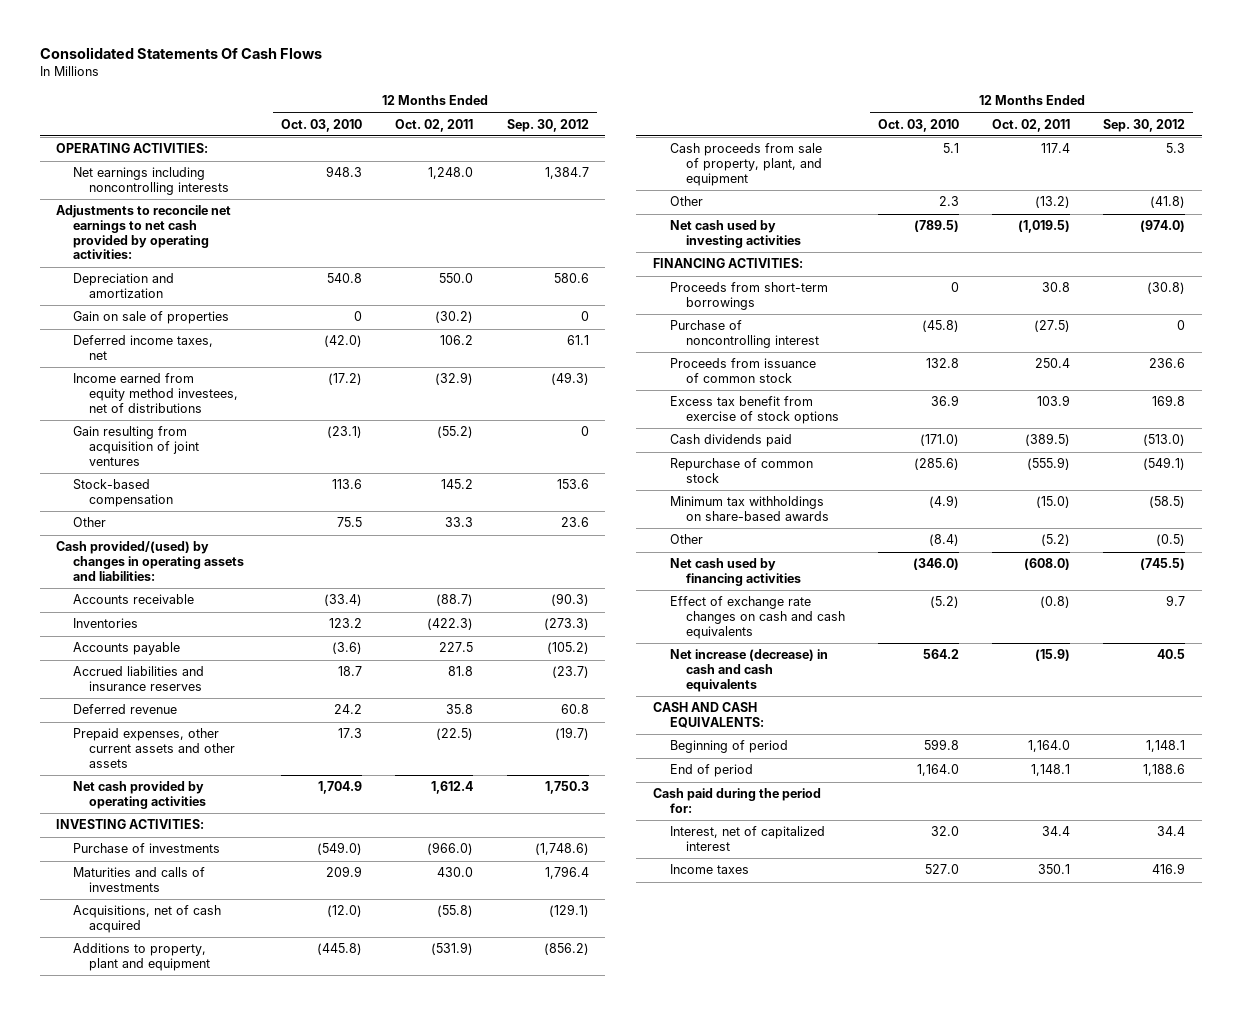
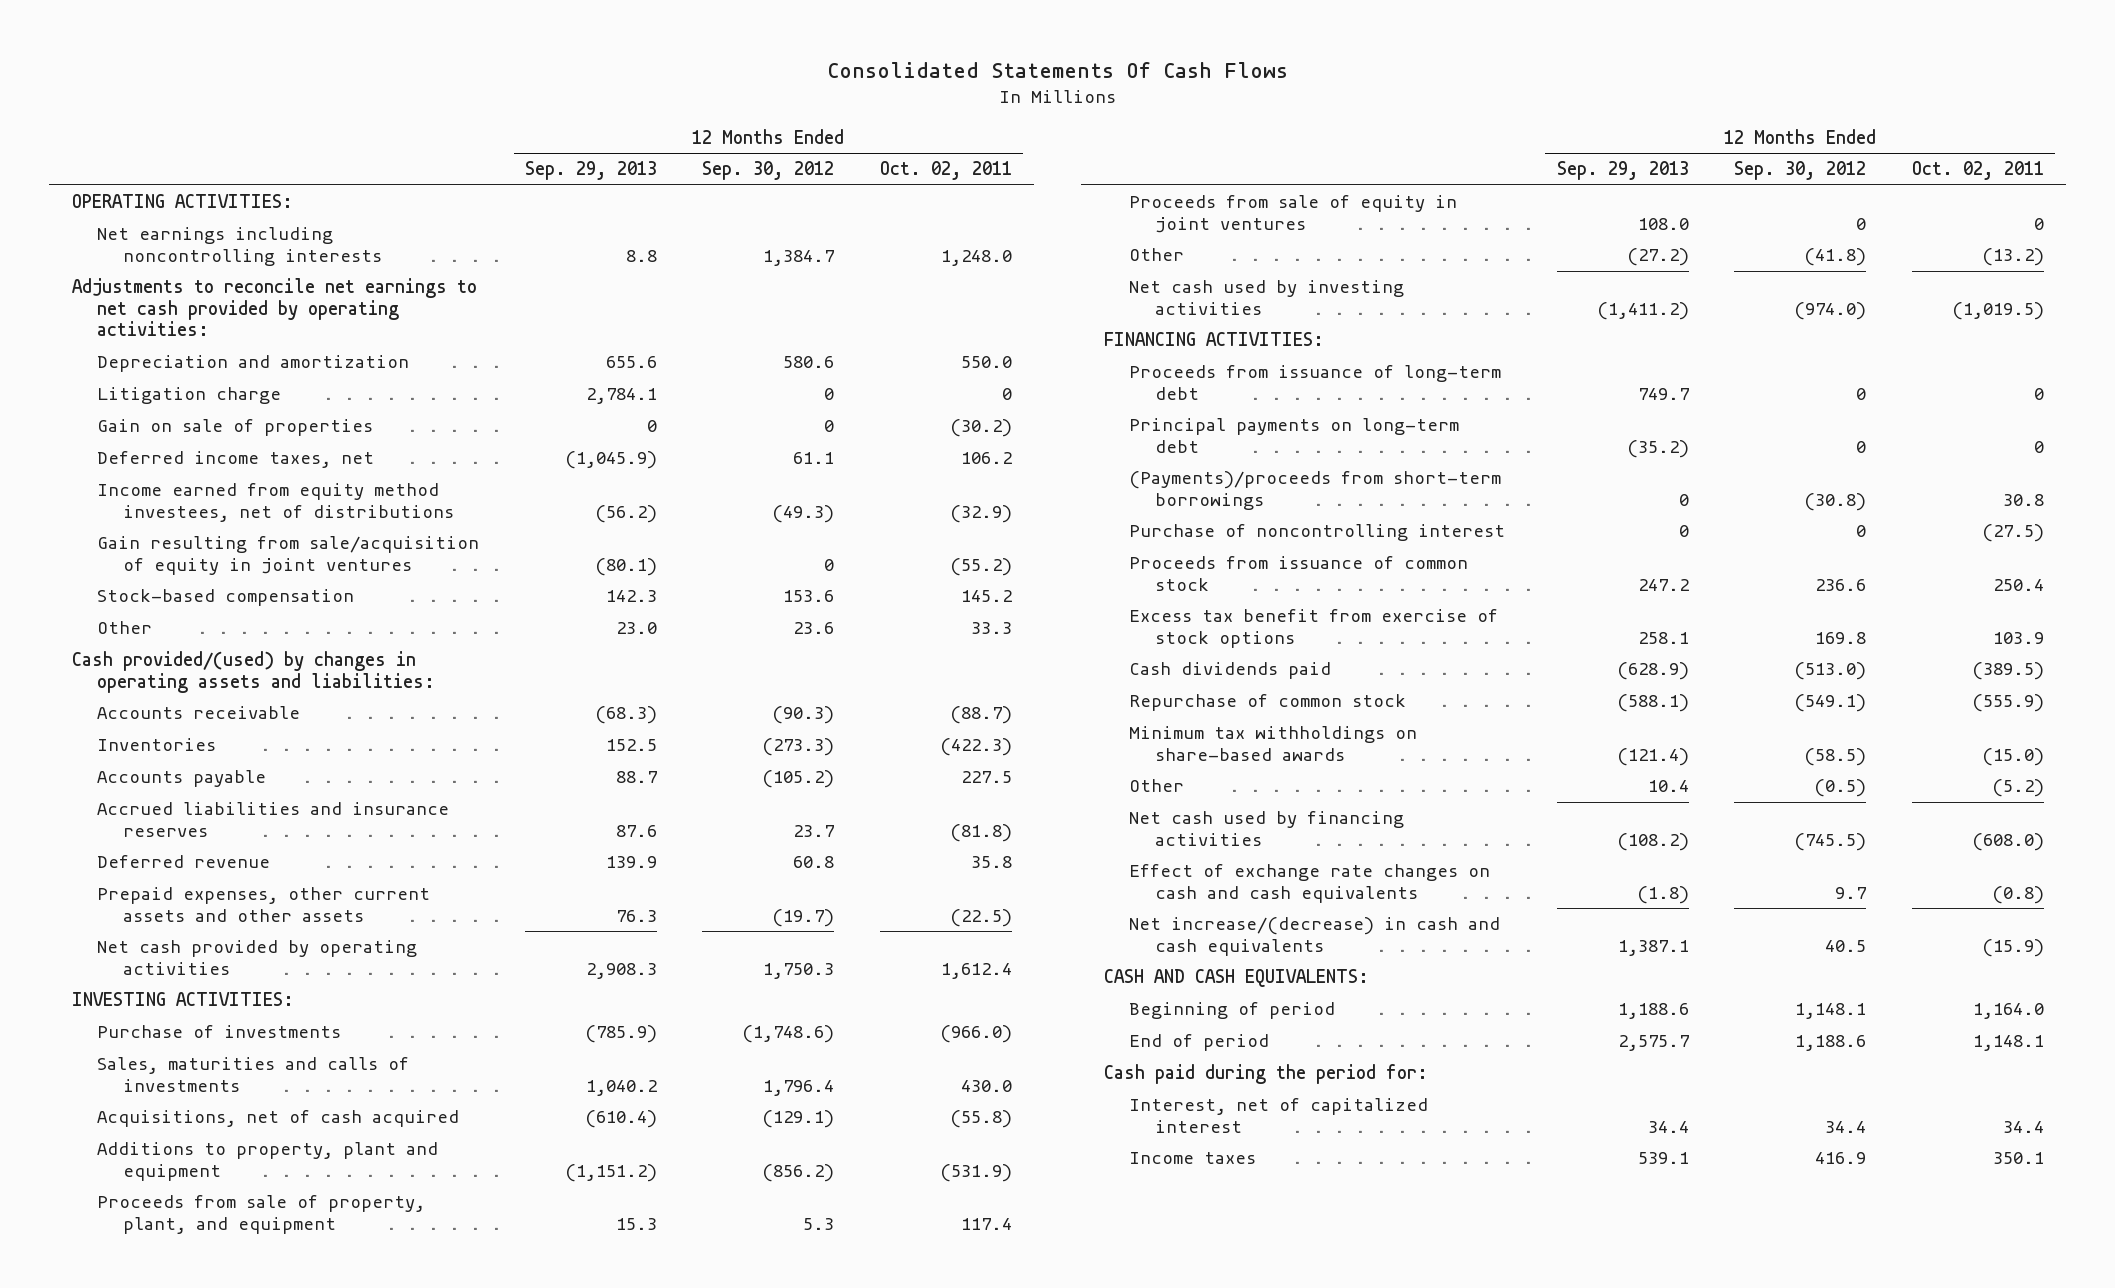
[281,118,363,132] Oct. 03, 2010 -> none
none -> [524,161,657,181] Sep. 29, 2013
none -> [97,387,282,405] Litigation charge
[72,426,200,466] Gain resulting from acquisition of joint ventures -> [97,536,480,575] Gain resulting from sale/acquisition of equity in joint ventures
[448,666,474,677] 81.8 -> [949,823,1012,842] (81.8)
[551,666,589,679] (23.7) -> [793,824,835,837] 23.7
[72,867,205,893] Maturities and calls of investments -> [97,1057,410,1092] Sales, maturities and calls of investments
[669,143,823,186] Cash proceeds from sale of property, plant, and equipment -> [97,1195,426,1234] Proceeds from sale of property, plant, and equipment
none -> [1129,195,1458,233] Proceeds from sale of equity in joint ventures
none -> [1129,365,1502,400] Proceeds from issuance of long-term debt
none -> [1129,418,1460,453] Principal payments on long-term debt
[669,282,828,311] Proceeds from short-term borrowings -> [1129,471,1502,510] (Payments)/proceeds from short-term borrowings
[669,649,828,692] Net increase (decrease) in cash and cash equivalents -> [1129,917,1501,956] Net increase/(decrease) in cash and cash equivalents

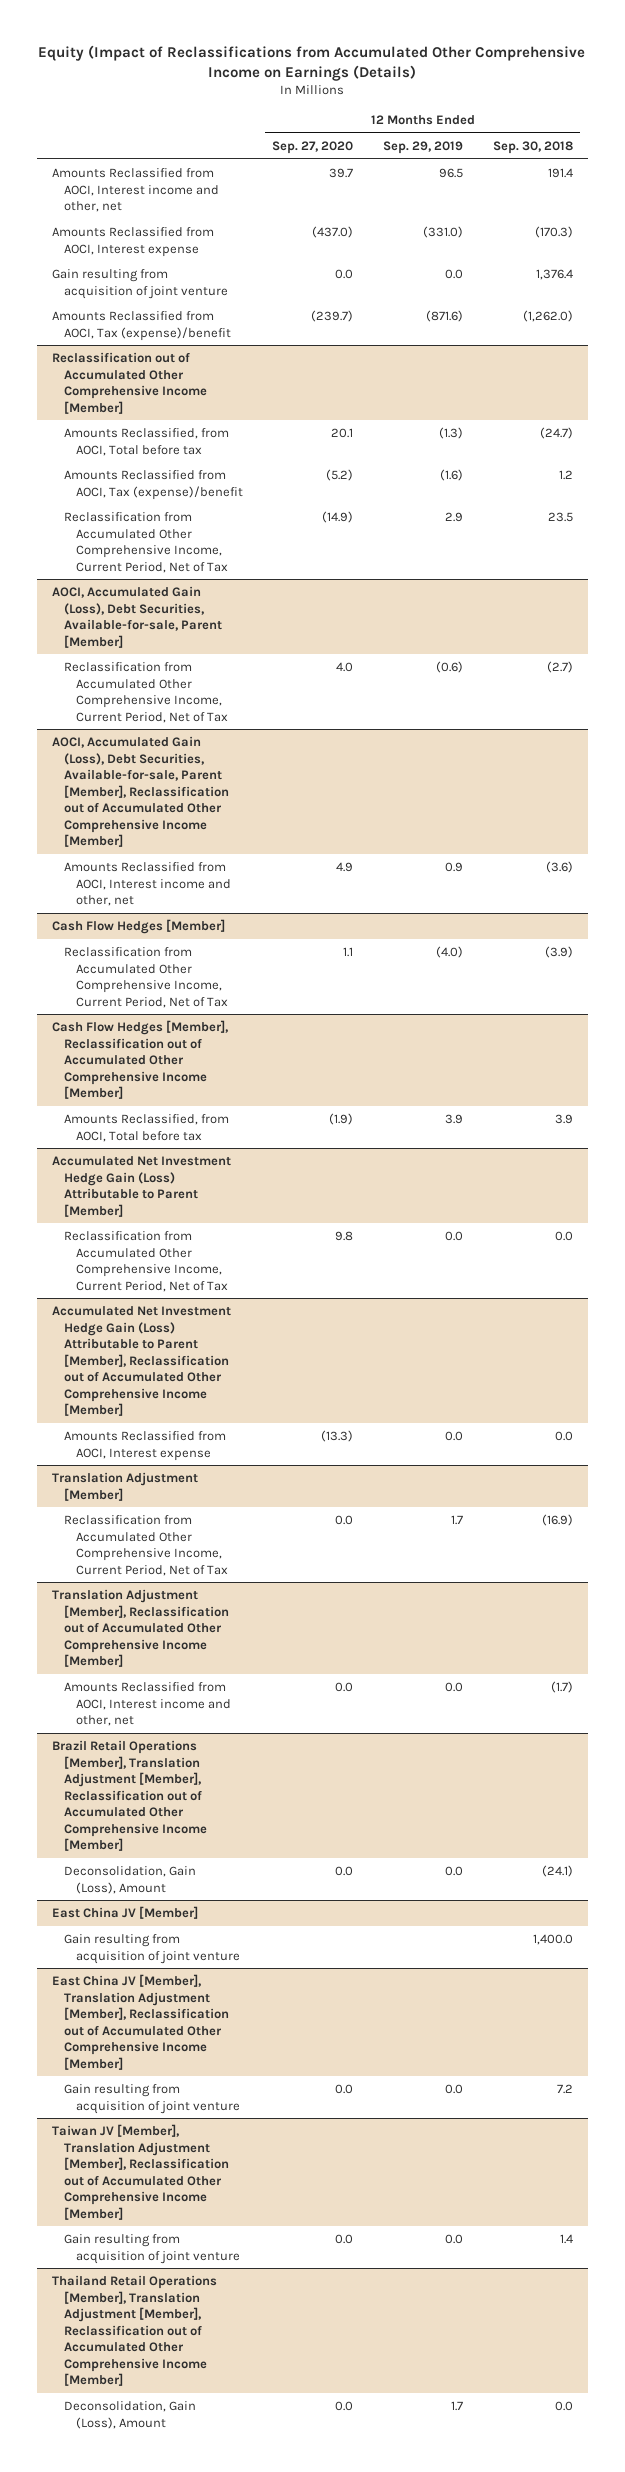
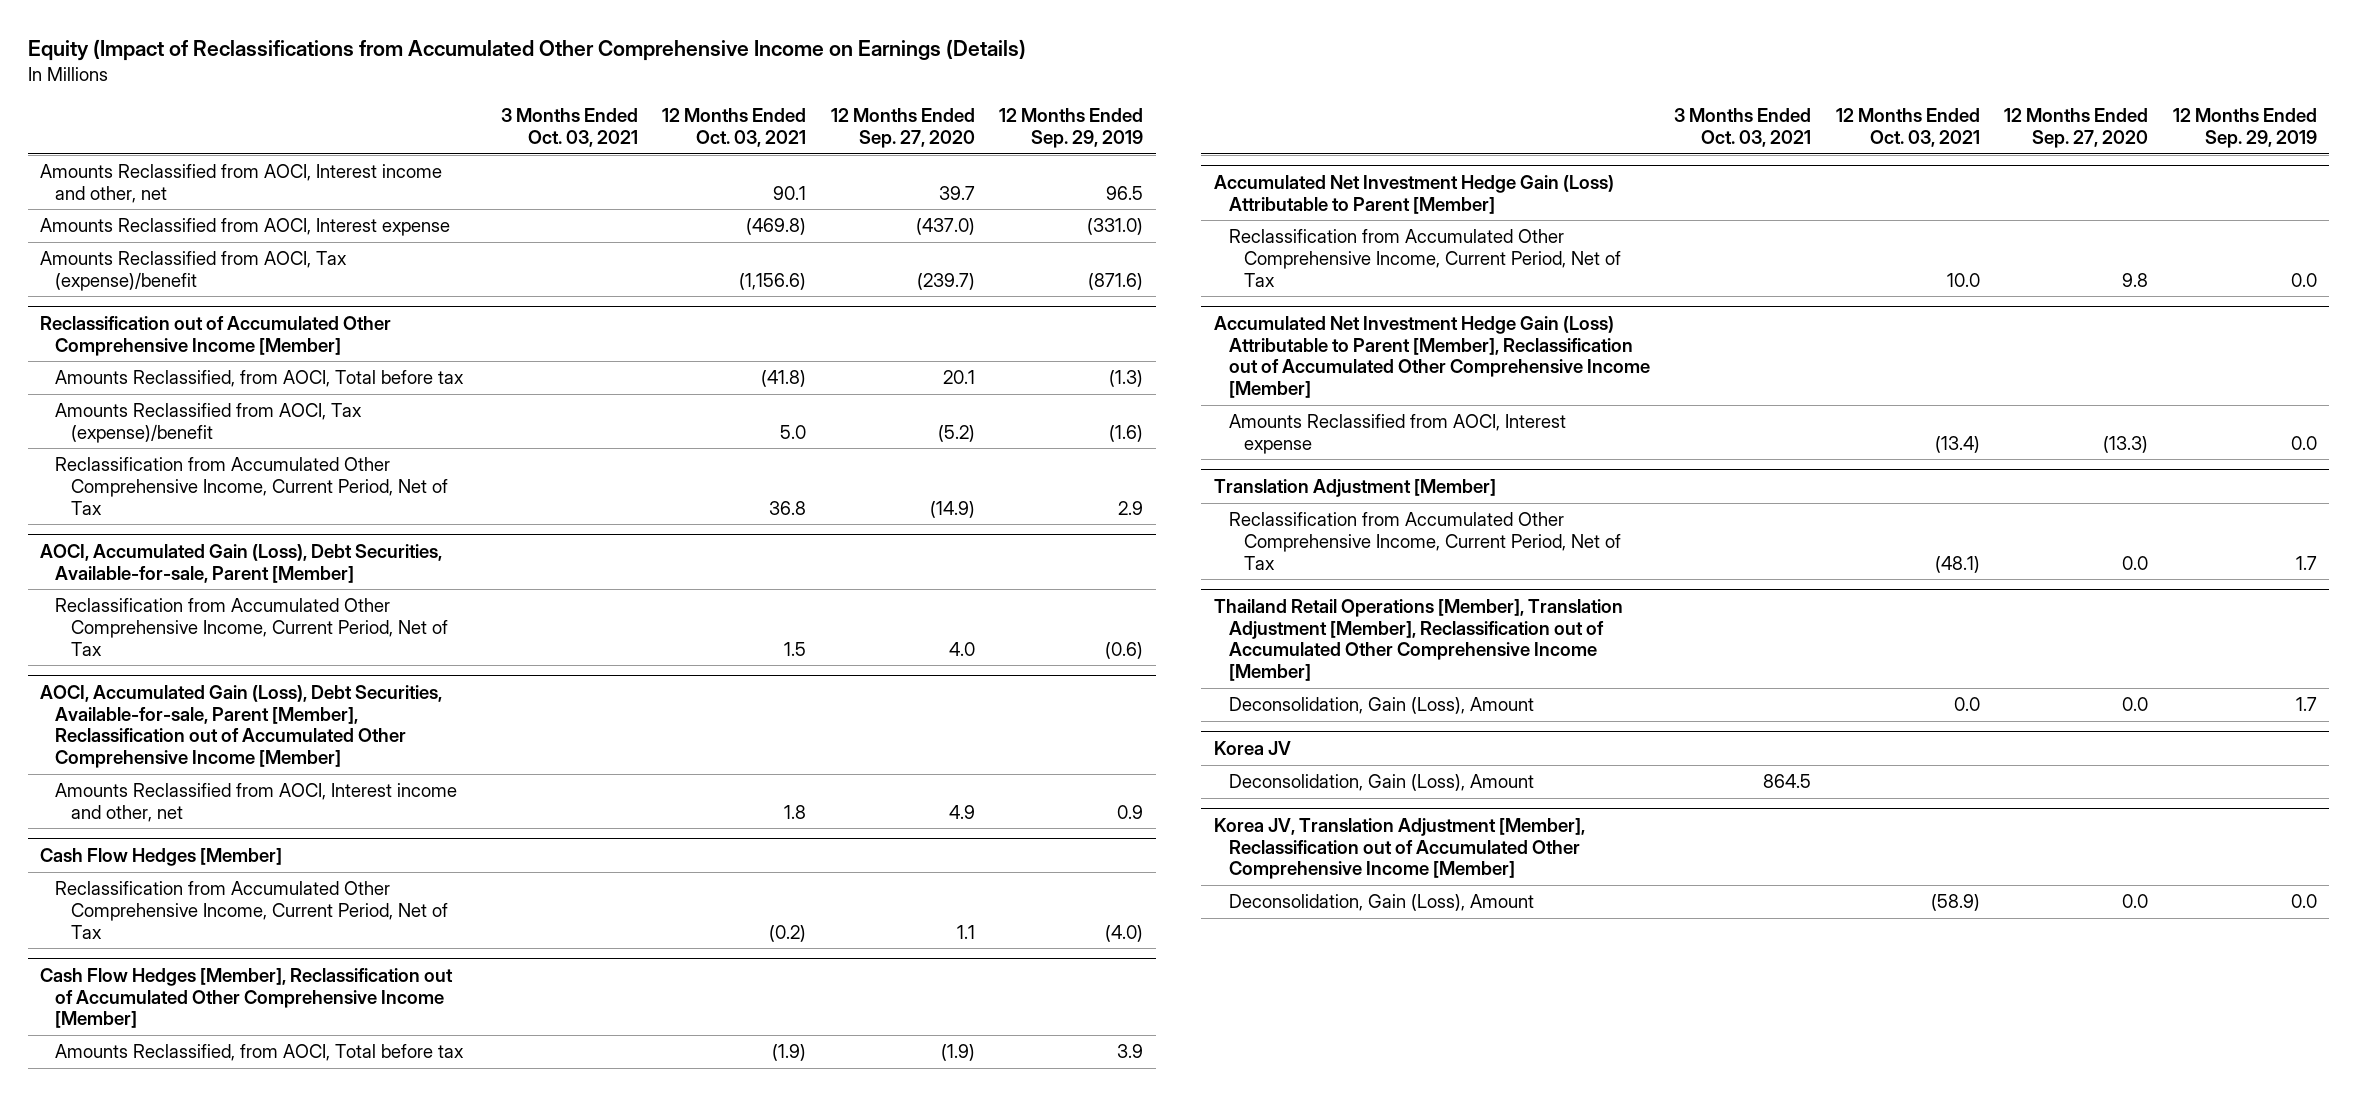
[492,140,573,154] Sep. 30, 2018 -> none
none -> [500,108,638,148] 3 Months Ended Oct. 03, 2021
none -> [662,108,807,148] 12 Months Ended Oct. 03, 2021
[51,269,228,299] Gain resulting from acquisition of joint venture -> none
[51,1589,229,1668] Translation Adjustment [Member], Reclassification out of Accumulated Other Comprehensive Income [Member] -> none
[63,1682,231,1727] Amounts Reclassified from AOCI, Interest income and other, net -> none
[51,1740,207,1852] Brazil Retail Operations [Member], Translation Adjustment [Member], Reclassification out of Accumulated Other Comprehensive Income [Member] -> none
[63,1866,196,1894] Deconsolidation, Gain (Loss), Amount -> none
[51,1906,198,1920] East China JV [Member] -> none
[63,1934,240,1964] Gain resulting from acquisition of joint venture -> none
[51,1974,229,2070] East China JV [Member], Translation Adjustment [Member], Reclassification out of Accumulated Other Comprehensive Income [Member] -> none
[63,2084,240,2114] Gain resulting from acquisition of joint venture -> none
[51,2124,229,2220] Taiwan JV [Member], Translation Adjustment [Member], Reclassification out of Accumulated Other Comprehensive Income [Member] -> none
[63,2234,240,2264] Gain resulting from acquisition of joint venture -> none
none -> [1213,740,1291,755] Korea JV
none -> [1228,774,1534,792] Deconsolidation, Gain (Loss), Amount
none -> [1213,817,1585,880] Korea JV, Translation Adjustment [Member], Reclassification out of Accumulated Other Comprehensive Income [Member]
none -> [1228,894,1534,912] Deconsolidation, Gain (Loss), Amount

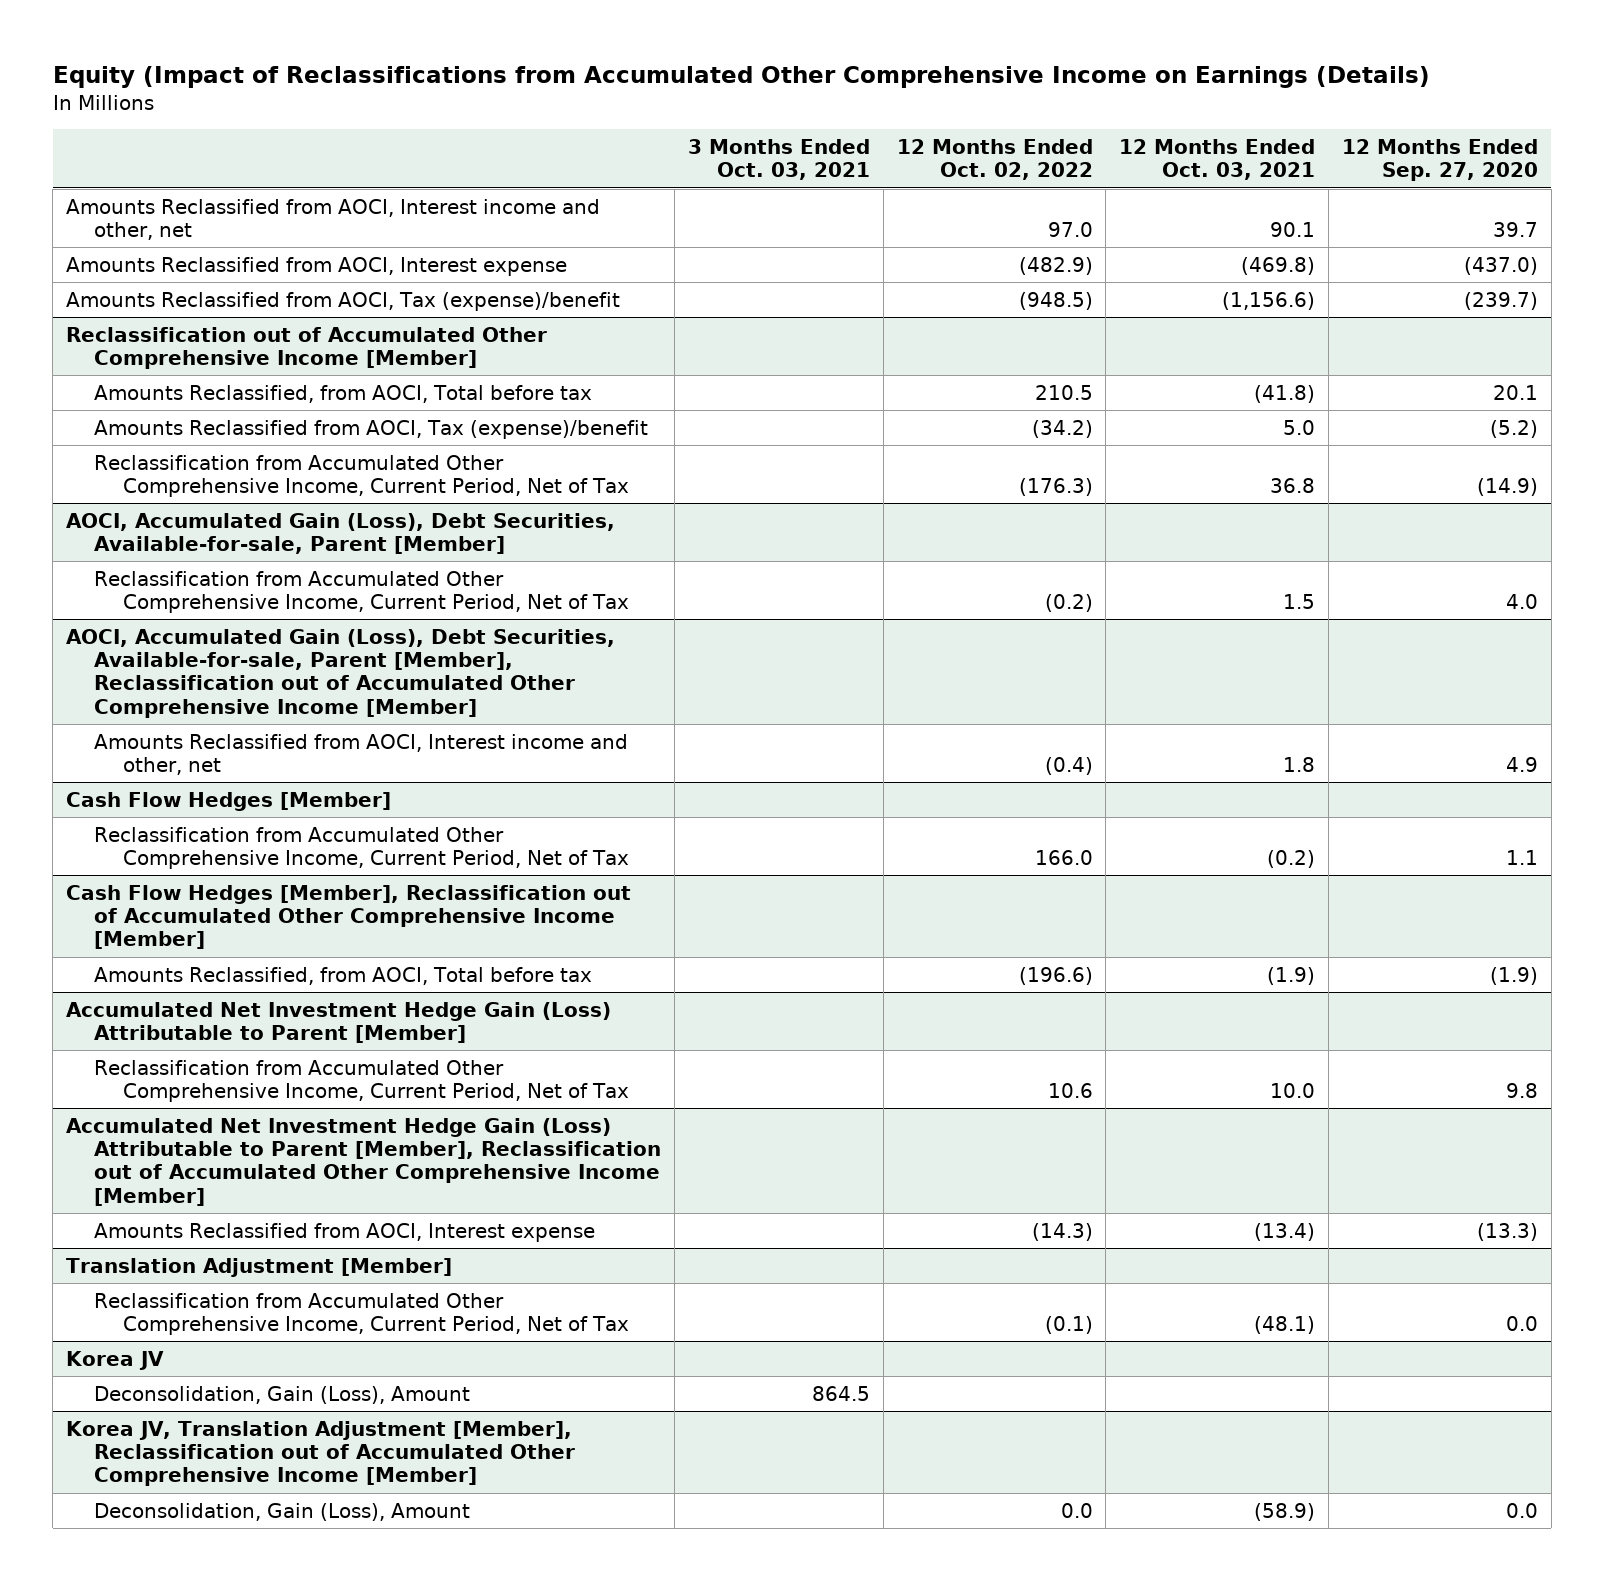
[999,108,1144,149] 12 Months Ended Sep. 29, 2019 -> none
none -> [896,138,1093,181] 12 Months Ended Oct. 02, 2022
[1213,598,1623,682] Thailand Retail Operations [Member], Translation Adjustment [Member], Reclassification out of Accumulated Other Comprehensive Income [Member] -> none
[1228,697,1534,715] Deconsolidation, Gain (Loss), Amount -> none

